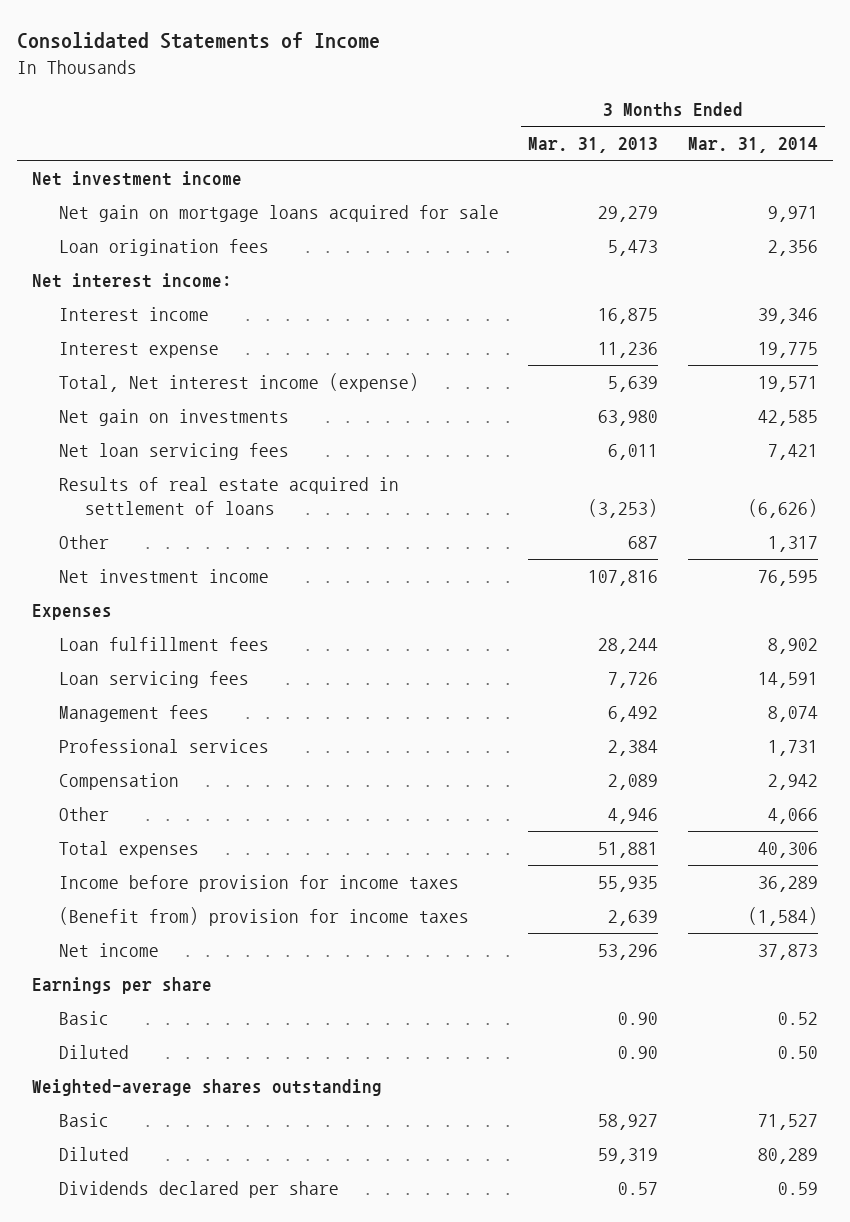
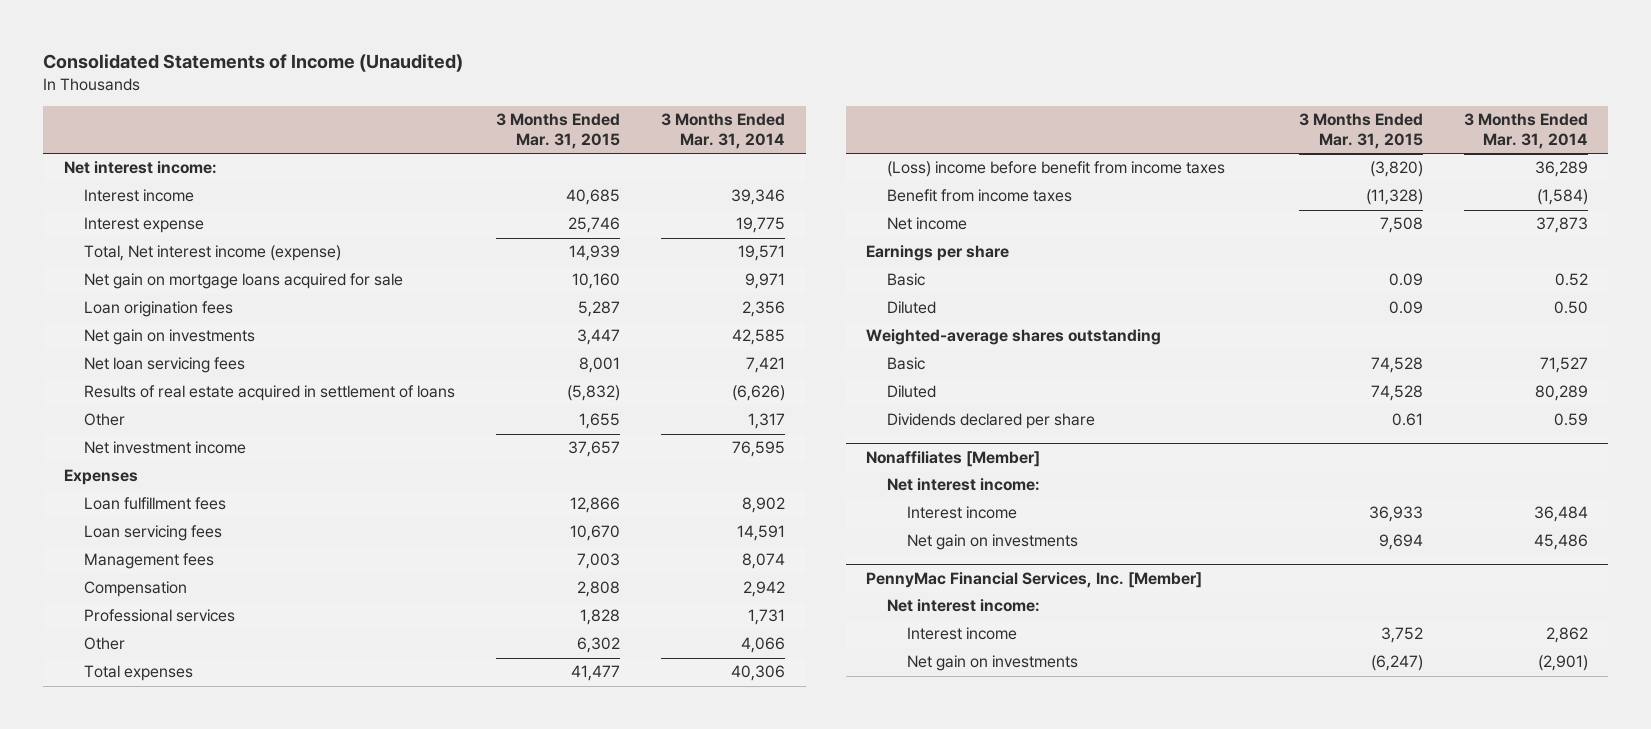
[17,31,381,49] Consolidated Statements of Income -> [43,54,464,73] Consolidated Statements of Income (Unaudited)
[528,137,659,154] Mar. 31, 2013 -> none
none -> [496,113,621,150] 3 Months Ended Mar. 31, 2015
[31,171,242,187] Net investment income -> none
[58,205,499,223] Net gain on mortgage loans acquired for sale -> [84,273,404,290] Net gain on mortgage loans acquired for sale
[58,239,269,257] Loan origination fees -> [84,301,234,318] Loan origination fees
[58,739,269,754] Professional services -> [84,609,236,623] Professional services
[58,875,459,893] Income before provision for income taxes -> [886,161,1225,178] (Loss) income before benefit from income taxes
[58,907,469,927] (Benefit from) provision for income taxes -> [886,189,1072,203] Benefit from income taxes
none -> [866,451,1041,468] Nonaffiliates [Member]
none -> [886,478,1040,492] Net interest income:
none -> [907,506,1018,520] Interest income
none -> [907,534,1079,551] Net gain on investments
none -> [866,572,1203,589] PennyMac Financial Services, Inc. [Member]
none -> [886,599,1040,613] Net interest income:
none -> [907,627,1018,641] Interest income
none -> [907,655,1079,672] Net gain on investments

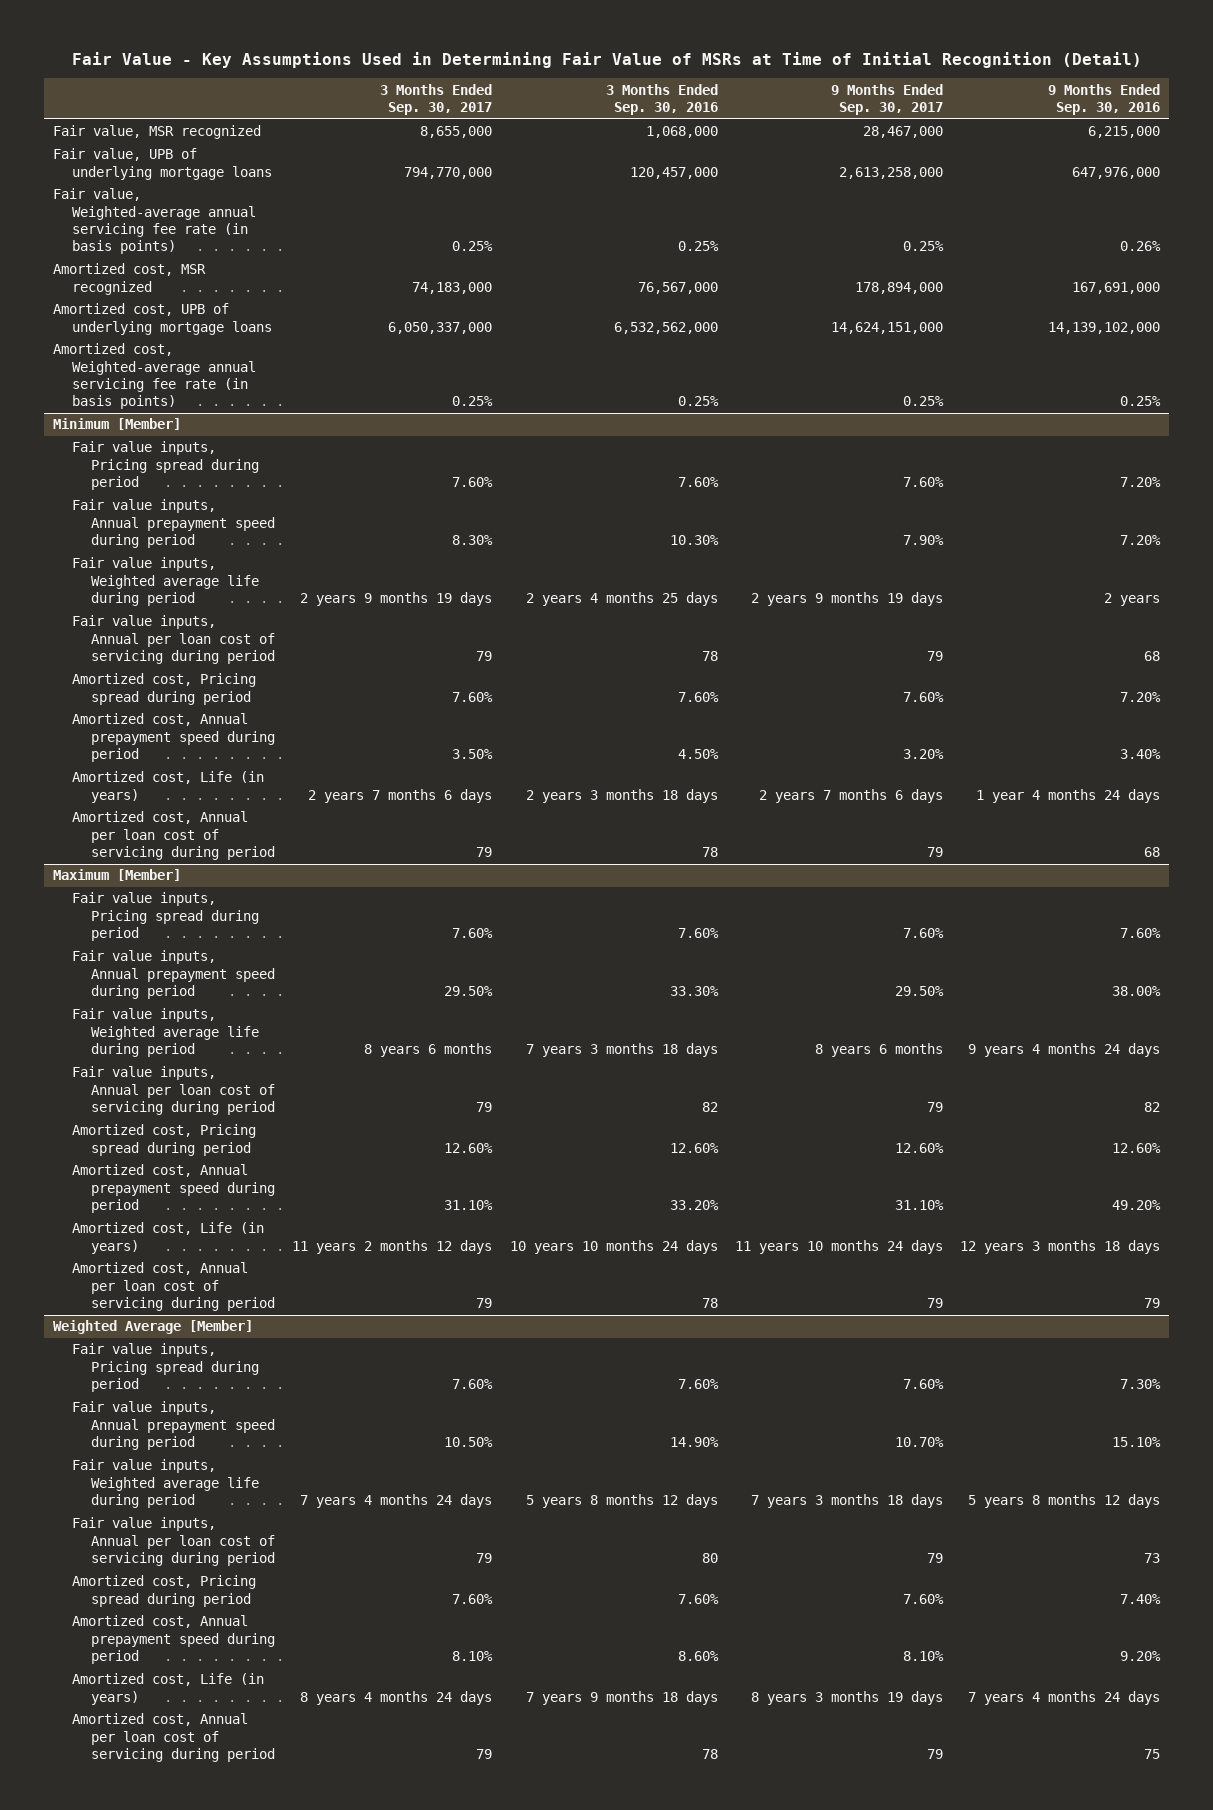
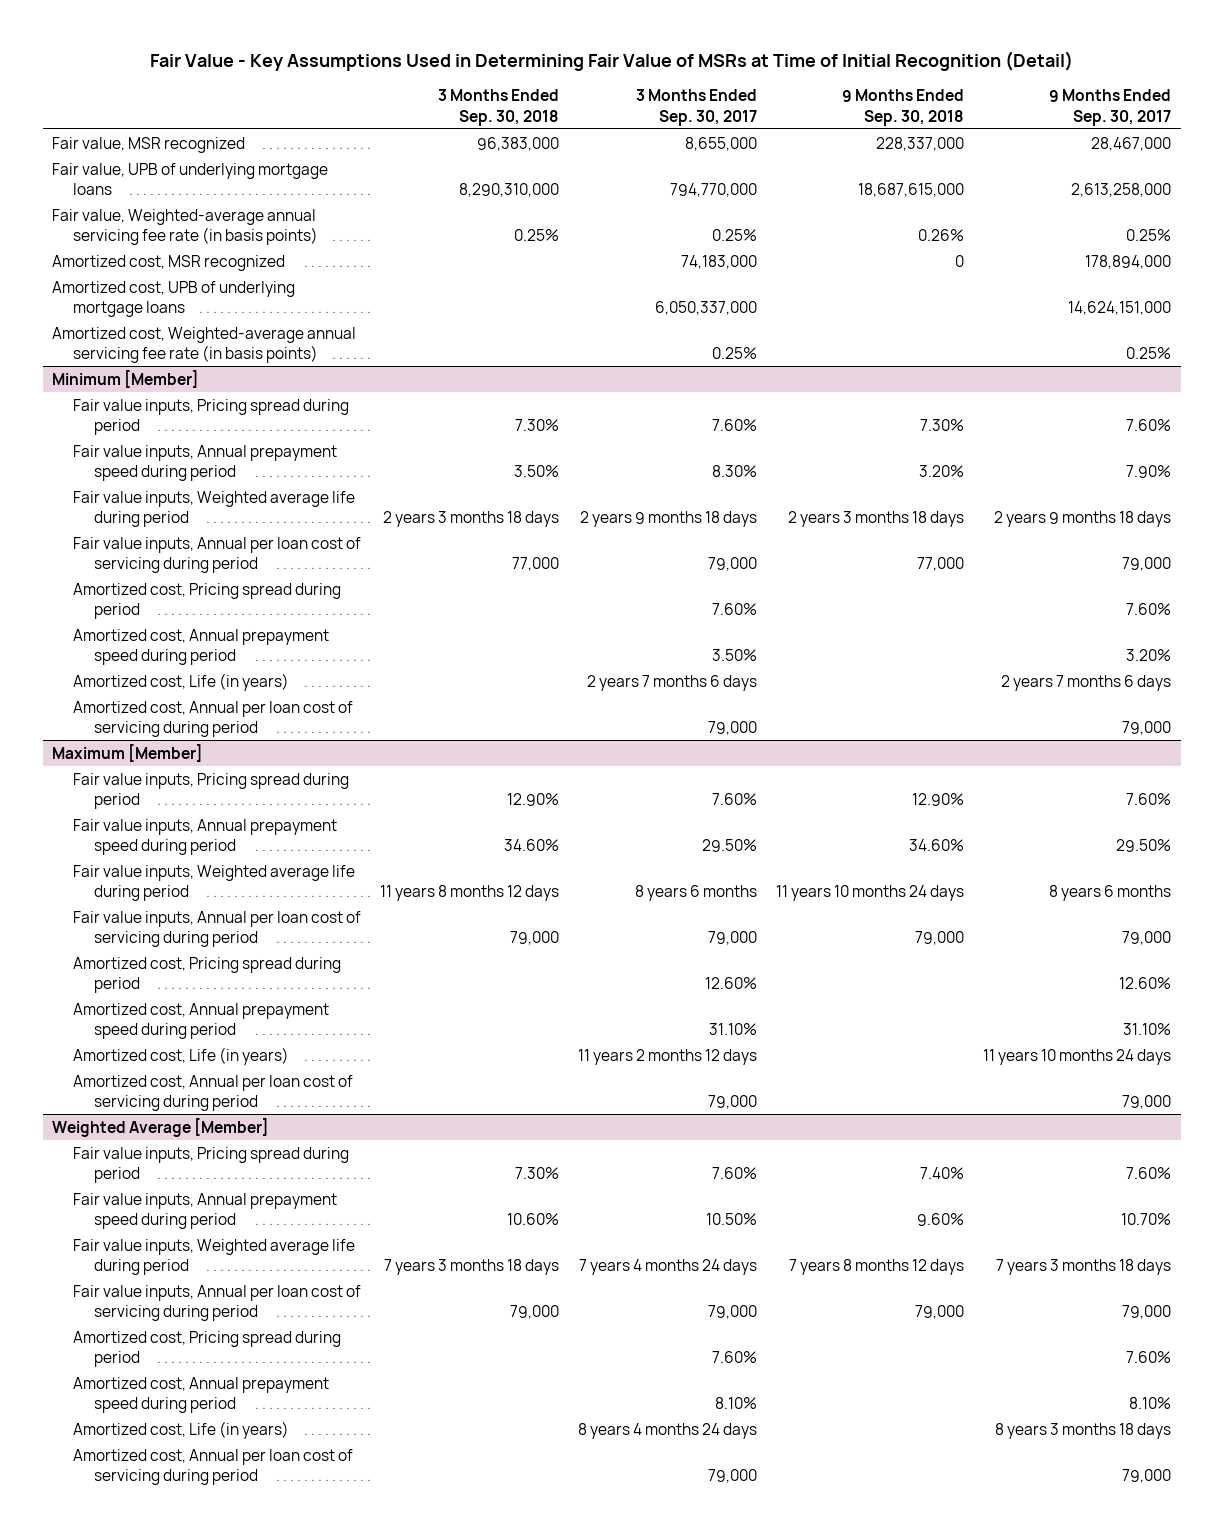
[605,83,718,116] 3 Months Ended Sep. 30, 2016 -> none
[1048,83,1161,116] 9 Months Ended Sep. 30, 2016 -> none
none -> [438,89,560,126] 3 Months Ended Sep. 30, 2018
none -> [842,89,965,126] 9 Months Ended Sep. 30, 2018
[300,592,493,607] 2 years 9 months 19 days -> [580,510,758,527] 2 years 9 months 18 days
[751,592,944,607] 2 years 9 months 19 days -> [994,510,1172,527] 2 years 9 months 18 days
[476,651,493,662] 79 -> [708,556,758,571] 79,000
[927,651,944,662] 79 -> [1122,556,1172,571] 79,000
[476,847,493,858] 79 -> [708,720,758,735] 79,000
[927,847,944,858] 79 -> [1122,720,1172,735] 79,000
[476,1102,493,1113] 79 -> [708,930,758,945] 79,000
[927,1102,944,1113] 79 -> [1122,930,1172,945] 79,000
[476,1298,493,1309] 79 -> [708,1094,758,1109] 79,000
[927,1298,944,1309] 79 -> [1122,1094,1172,1109] 79,000
[476,1553,493,1564] 79 -> [708,1304,758,1319] 79,000
[927,1553,944,1564] 79 -> [1122,1304,1172,1319] 79,000
[751,1690,944,1705] 8 years 3 months 19 days -> [995,1422,1172,1439] 8 years 3 months 18 days
[476,1749,493,1760] 79 -> [708,1468,758,1483] 79,000
[927,1749,944,1760] 79 -> [1122,1468,1172,1483] 79,000

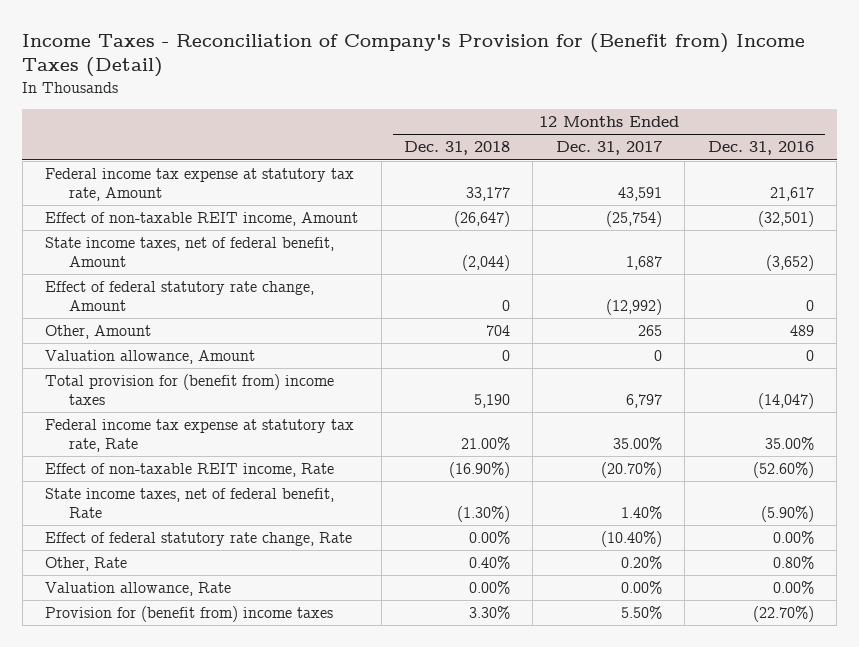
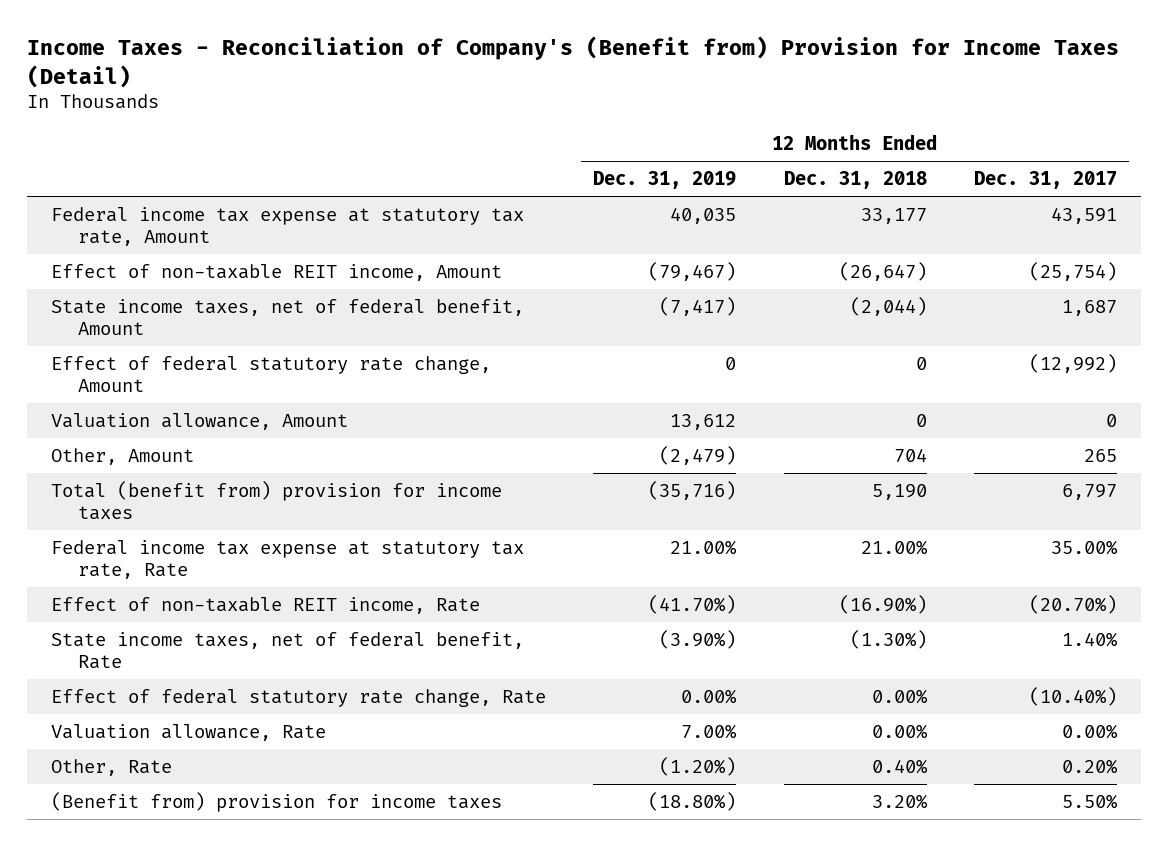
[22,32,806,78] Income Taxes - Reconciliation of Company's Provision for (Benefit from) Income Taxes (Detail) -> [27,36,1120,88] Income Taxes - Reconciliation of Company's (Benefit from) Provision for Income Taxes (Detail)
[707,141,814,156] Dec. 31, 2016 -> none
none -> [593,171,737,190] Dec. 31, 2019
[45,325,152,340] Other, Amount -> [50,447,194,465] Other, Amount
[45,374,335,406] Total provision for (benefit from) income taxes -> [50,480,502,520] Total (benefit from) provision for income taxes
[45,557,128,572] Other, Rate -> [50,758,172,776] Other, Rate
[45,606,334,623] Provision for (benefit from) income taxes -> [50,791,502,812] (Benefit from) provision for income taxes
[469,606,511,620] 3.30% -> [871,793,928,809] 3.20%

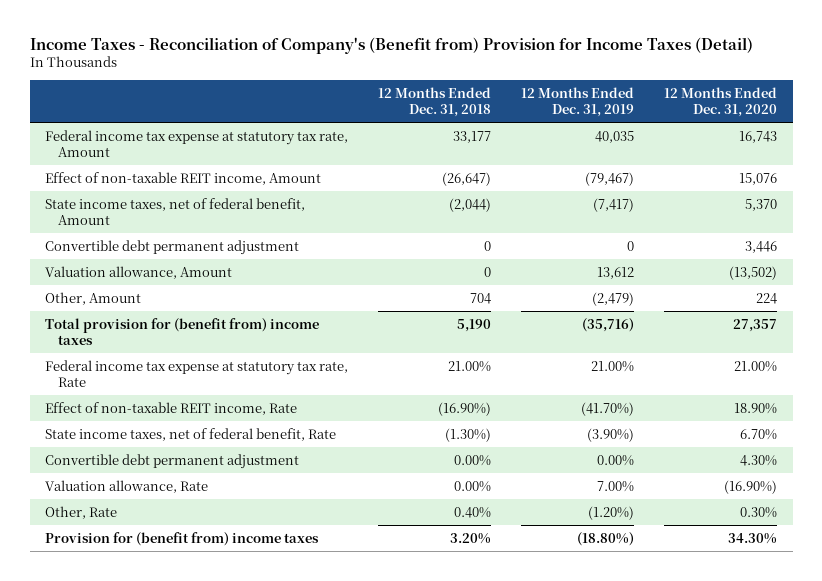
[973,171,1117,190] Dec. 31, 2017 -> none
none -> [664,86,778,118] 12 Months Ended Dec. 31, 2020
[50,355,491,392] Effect of federal statutory rate change, Amount -> none
none -> [44,239,299,255] Convertible debt permanent adjustment
[50,480,502,520] Total (benefit from) provision for income taxes -> [44,317,319,345] Total provision for (benefit from) income taxes
[50,688,546,707] Effect of federal statutory rate change, Rate -> none
none -> [44,453,299,469] Convertible debt permanent adjustment
[50,791,502,812] (Benefit from) provision for income taxes -> [44,531,319,546] Provision for (benefit from) income taxes

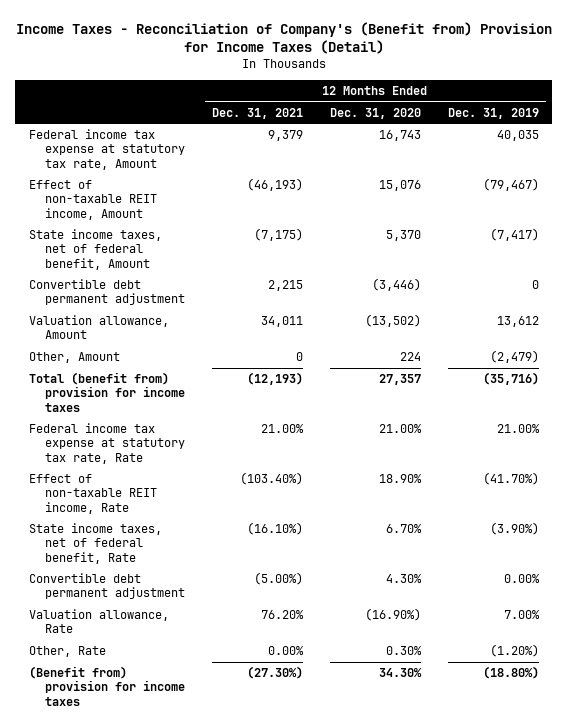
[377,86,491,118] 12 Months Ended Dec. 31, 2018 -> none
none -> [211,107,303,119] Dec. 31, 2021
[745,240,778,253] 3,446 -> [371,278,421,292] (3,446)
[44,317,319,345] Total provision for (benefit from) income taxes -> [28,372,185,412] Total (benefit from) provision for income taxes
[44,531,319,546] Provision for (benefit from) income taxes -> [28,666,185,706] (Benefit from) provision for income taxes

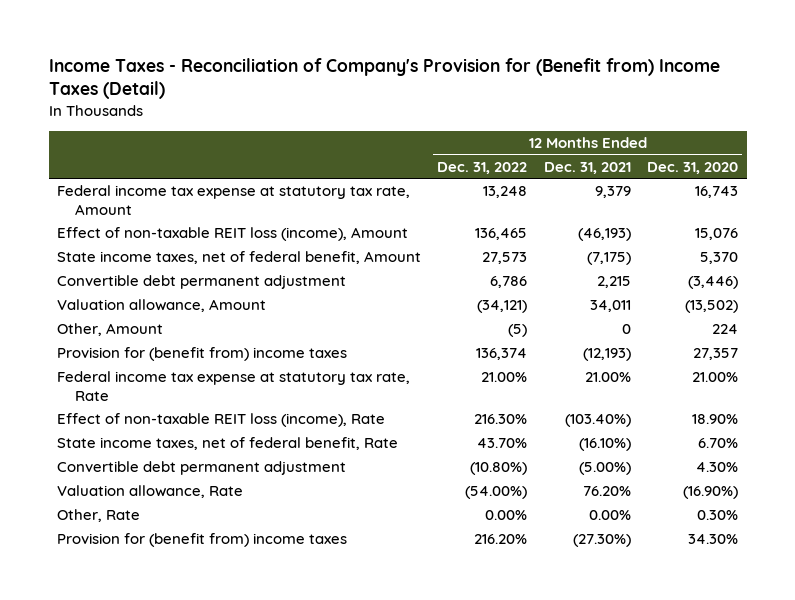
[15,21,552,55] Income Taxes - Reconciliation of Company's (Benefit from) Provision for Income Taxes (Detail) -> [48,57,720,100] Income Taxes - Reconciliation of Company's Provision for (Benefit from) Income Taxes (Detail)
[447,107,539,119] Dec. 31, 2019 -> none
none -> [437,161,528,174] Dec. 31, 2022
[28,180,157,220] Effect of non-taxable REIT income, Amount -> [56,227,408,242] Effect of non-taxable REIT loss (income), Amount
[28,372,185,412] Total (benefit from) provision for income taxes -> [56,347,347,362] Provision for (benefit from) income taxes
[28,474,157,514] Effect of non-taxable REIT income, Rate -> [56,413,385,428] Effect of non-taxable REIT loss (income), Rate
[28,666,185,706] (Benefit from) provision for income taxes -> [56,533,347,548] Provision for (benefit from) income taxes

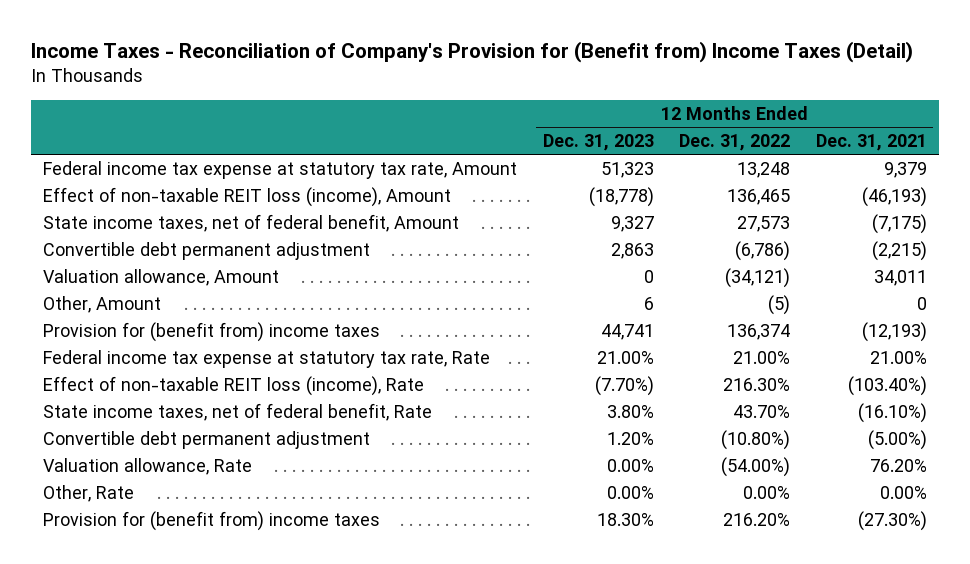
[647,161,739,174] Dec. 31, 2020 -> none
none -> [542,134,654,152] Dec. 31, 2023
[490,276,528,289] 6,786 -> [735,240,791,261] (6,786)
[596,276,631,289] 2,215 -> [871,240,927,261] (2,215)

